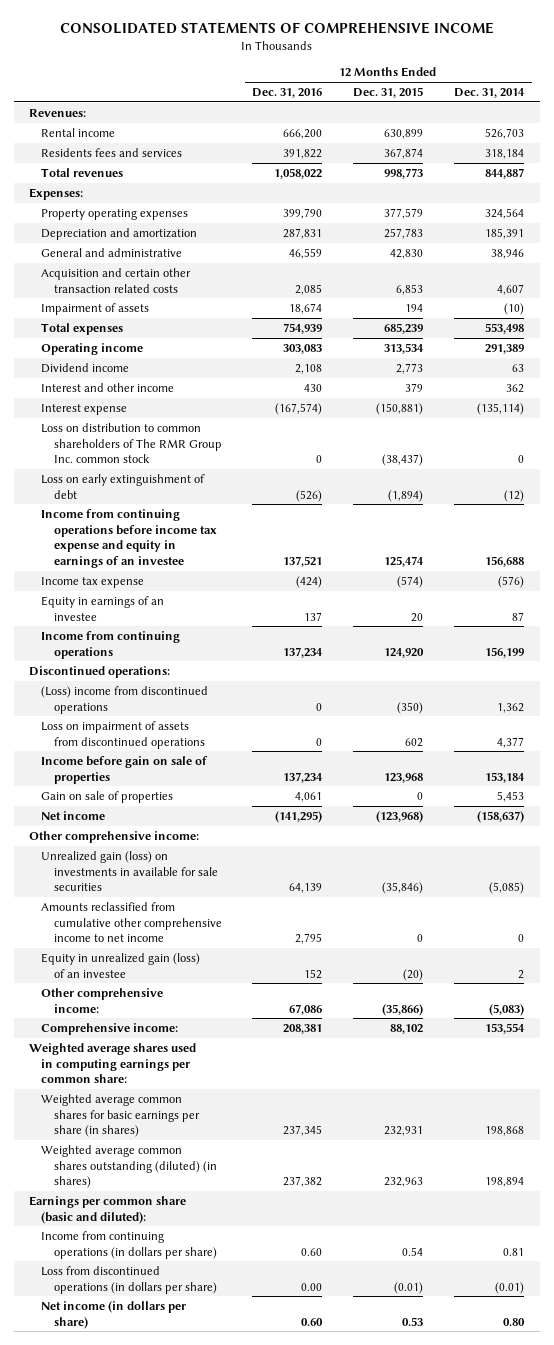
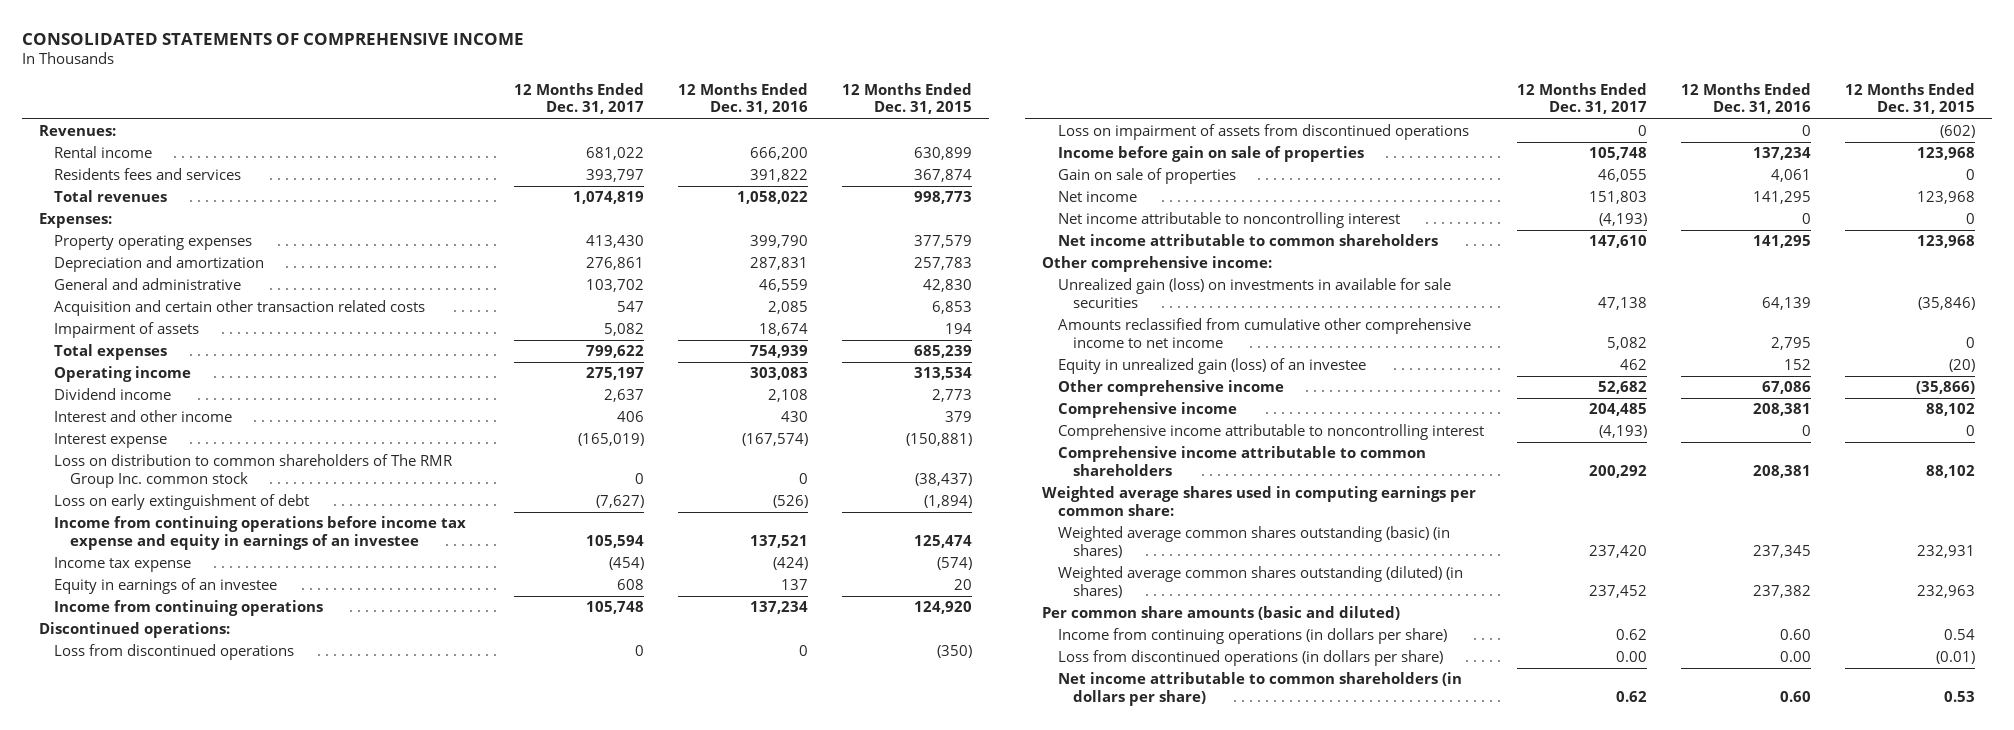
[454,88,526,99] Dec. 31, 2014 -> none
none -> [514,82,645,115] 12 Months Ended Dec. 31, 2017
[41,685,209,714] (Loss) income from discontinued operations -> [54,644,295,661] Loss from discontinued operations
[405,737,424,747] 602 -> [1940,125,1976,139] (602)
[275,810,323,823] (141,295) -> [1753,191,1812,205] 141,295
[376,810,424,823] (123,968) -> [1917,191,1976,205] 123,968
none -> [1057,212,1400,229] Net income attributable to noncontrolling interest
none -> [1057,234,1438,247] Net income attributable to common shareholders
[41,987,164,1013] Other comprehensive income: -> [1057,380,1284,397] Other comprehensive income
none -> [1057,402,1237,419] Comprehensive income
none -> [1057,424,1484,441] Comprehensive income attributable to noncontrolling interest
[41,1022,179,1035] Comprehensive income: -> [1057,446,1426,476] Comprehensive income attributable to common shareholders
[41,1093,200,1138] Weighted average common shares for basic earnings per share (in shares) -> [1057,526,1450,558] Weighted average common shares outstanding (basic) (in shares)
[29,1195,187,1224] Earnings per common share (basic and diluted): -> [1042,606,1401,621] Per common share amounts (basic and diluted)
[41,1300,187,1329] Net income (in dollars per share) -> [1057,672,1462,706] Net income attributable to common shareholders (in dollars per share)

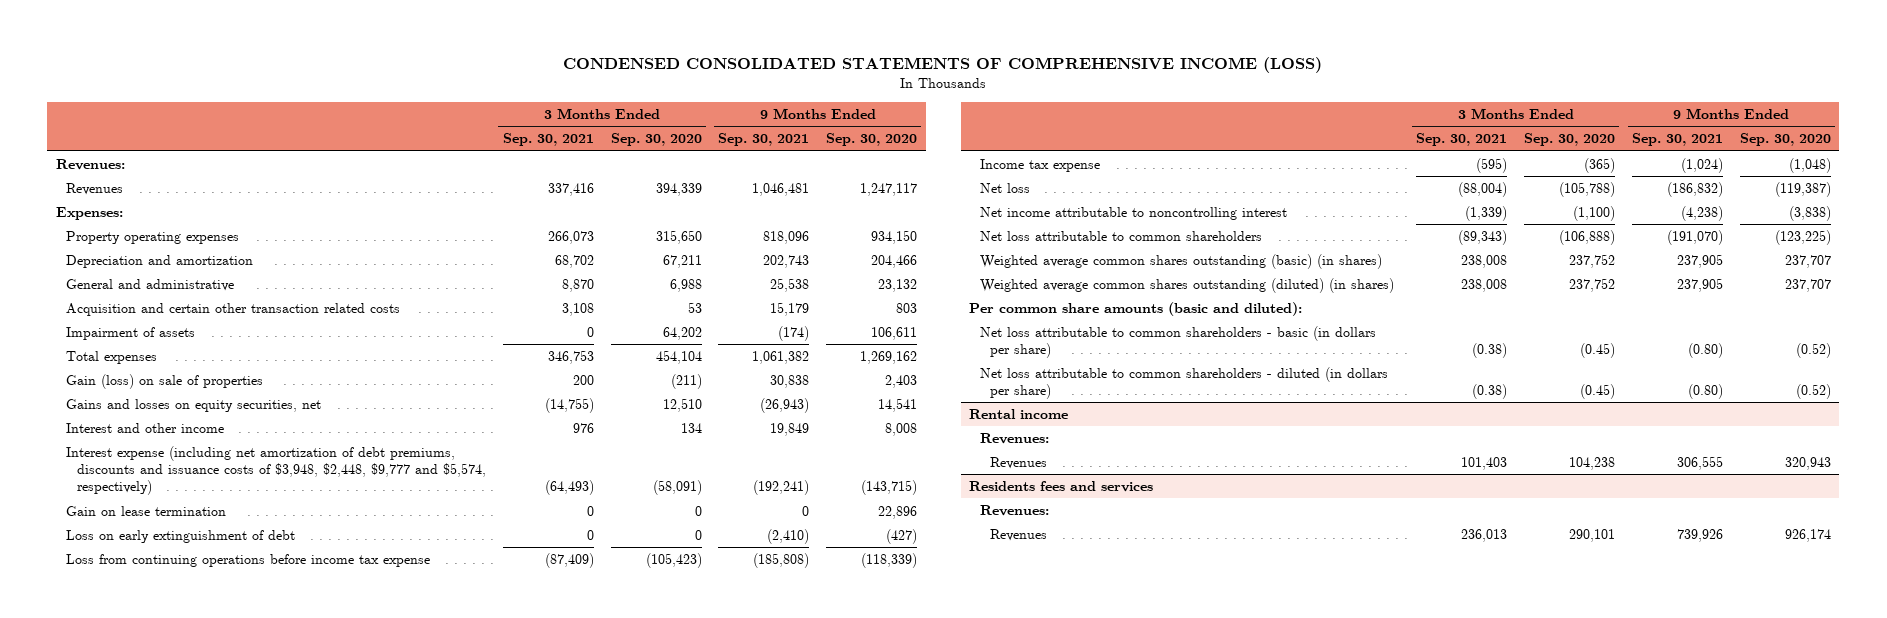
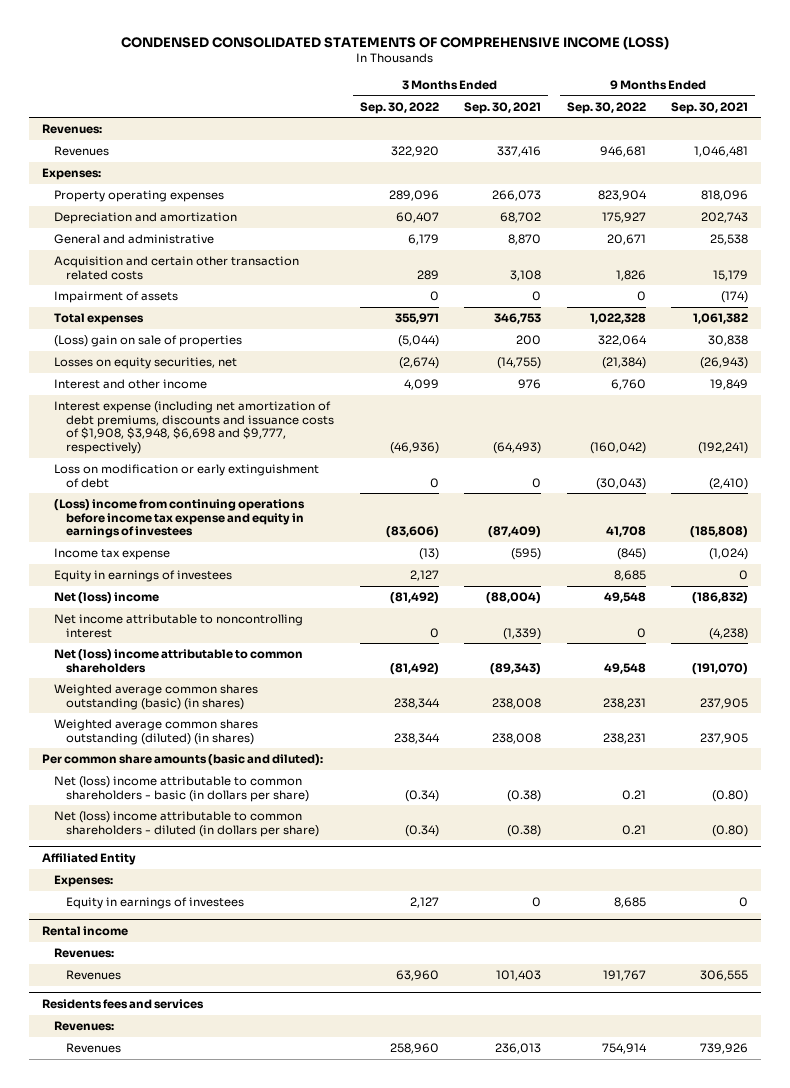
[610,133,702,147] Sep. 30, 2020 -> none
[826,133,918,147] Sep. 30, 2020 -> none
none -> [359,101,439,114] Sep. 30, 2022
none -> [566,101,646,114] Sep. 30, 2022
[66,373,264,389] Gain (loss) on sale of properties -> [54,335,243,348] (Loss) gain on sale of properties
[66,398,322,412] Gains and losses on equity securities, net -> [54,357,238,370] Losses on equity securities, net
[66,505,227,516] Gain on lease termination -> none
[66,445,486,496] Interest expense (including net amortization of debt premiums, discounts and issuance costs of $3,948, $2,448, $9,777 and $5,574, respectively) -> [54,401,335,455] Interest expense (including net amortization of debt premiums, discounts and issuance costs of $1,908, $3,948, $6,698 and $9,777, respectively)
[66,529,296,543] Loss on early extinguishment of debt -> [54,464,320,488] Loss on modification or early extinguishment of debt
[66,553,431,567] Loss from continuing operations before income tax expense -> [54,499,306,539] (Loss) income from continuing operations before income tax expense and equity in earnings of investees
none -> [54,570,233,583] Equity in earnings of investees
[979,182,1030,193] Net loss -> [54,592,160,605] Net (loss) income
[979,230,1262,241] Net loss attributable to common shareholders -> [54,649,304,673] Net (loss) income attributable to common shareholders
[979,325,1376,359] Net loss attributable to common shareholders - basic (in dollars per share) -> [54,776,310,802] Net (loss) income attributable to common shareholders - basic (in dollars per share)
[979,366,1388,400] Net loss attributable to common shareholders - diluted (in dollars per share) -> [54,811,320,837] Net (loss) income attributable to common shareholders - diluted (in dollars per share)
none -> [41,852,136,865] Affiliated Entity
none -> [54,875,114,888] Expenses:
none -> [66,897,245,910] Equity in earnings of investees

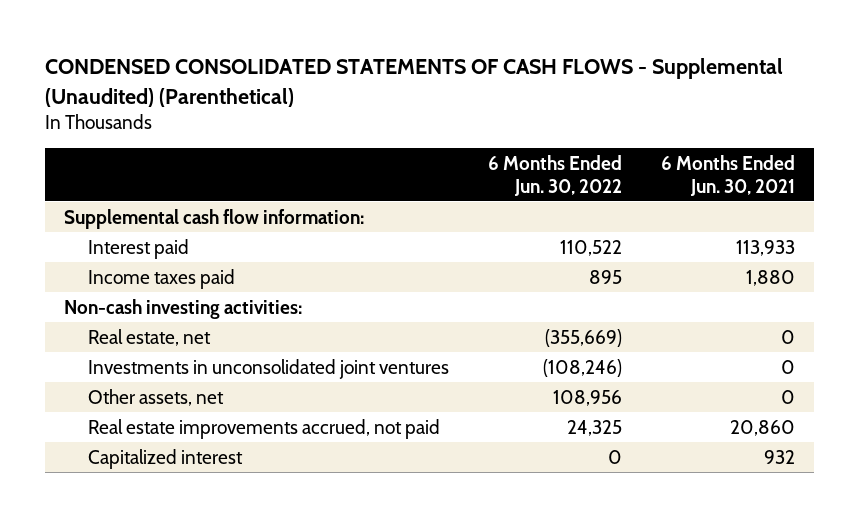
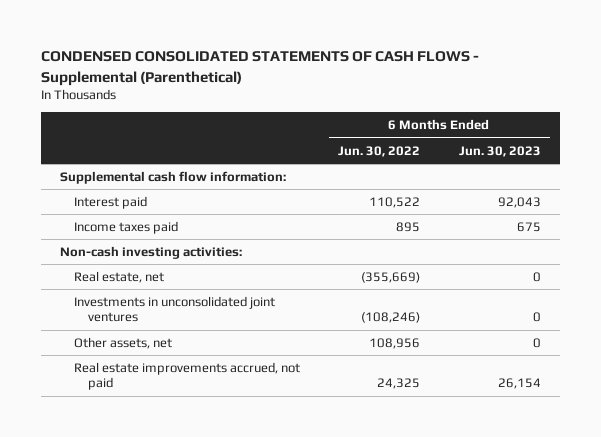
[45,58,784,107] CONDENSED CONSOLIDATED STATEMENTS OF CASH FLOWS - Supplemental (Unaudited) (Parenthetical) -> [41,51,480,86] CONDENSED CONSOLIDATED STATEMENTS OF CASH FLOWS - Supplemental (Parenthetical)
[660,154,795,196] 6 Months Ended Jun. 30, 2021 -> none
none -> [458,145,541,157] Jun. 30, 2023
[88,448,244,469] Capitalized interest -> none

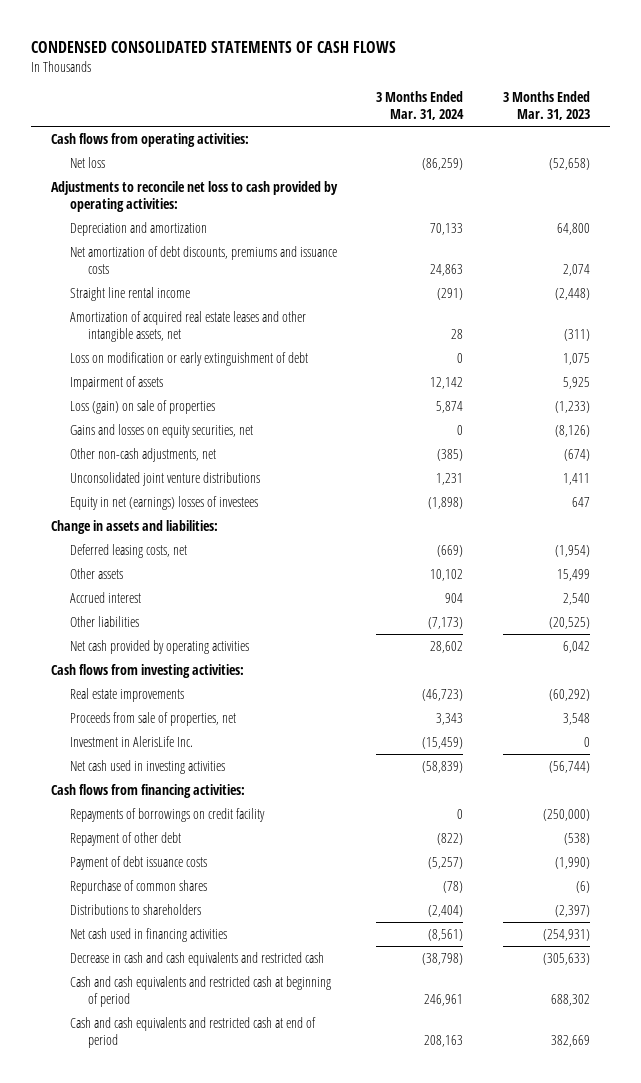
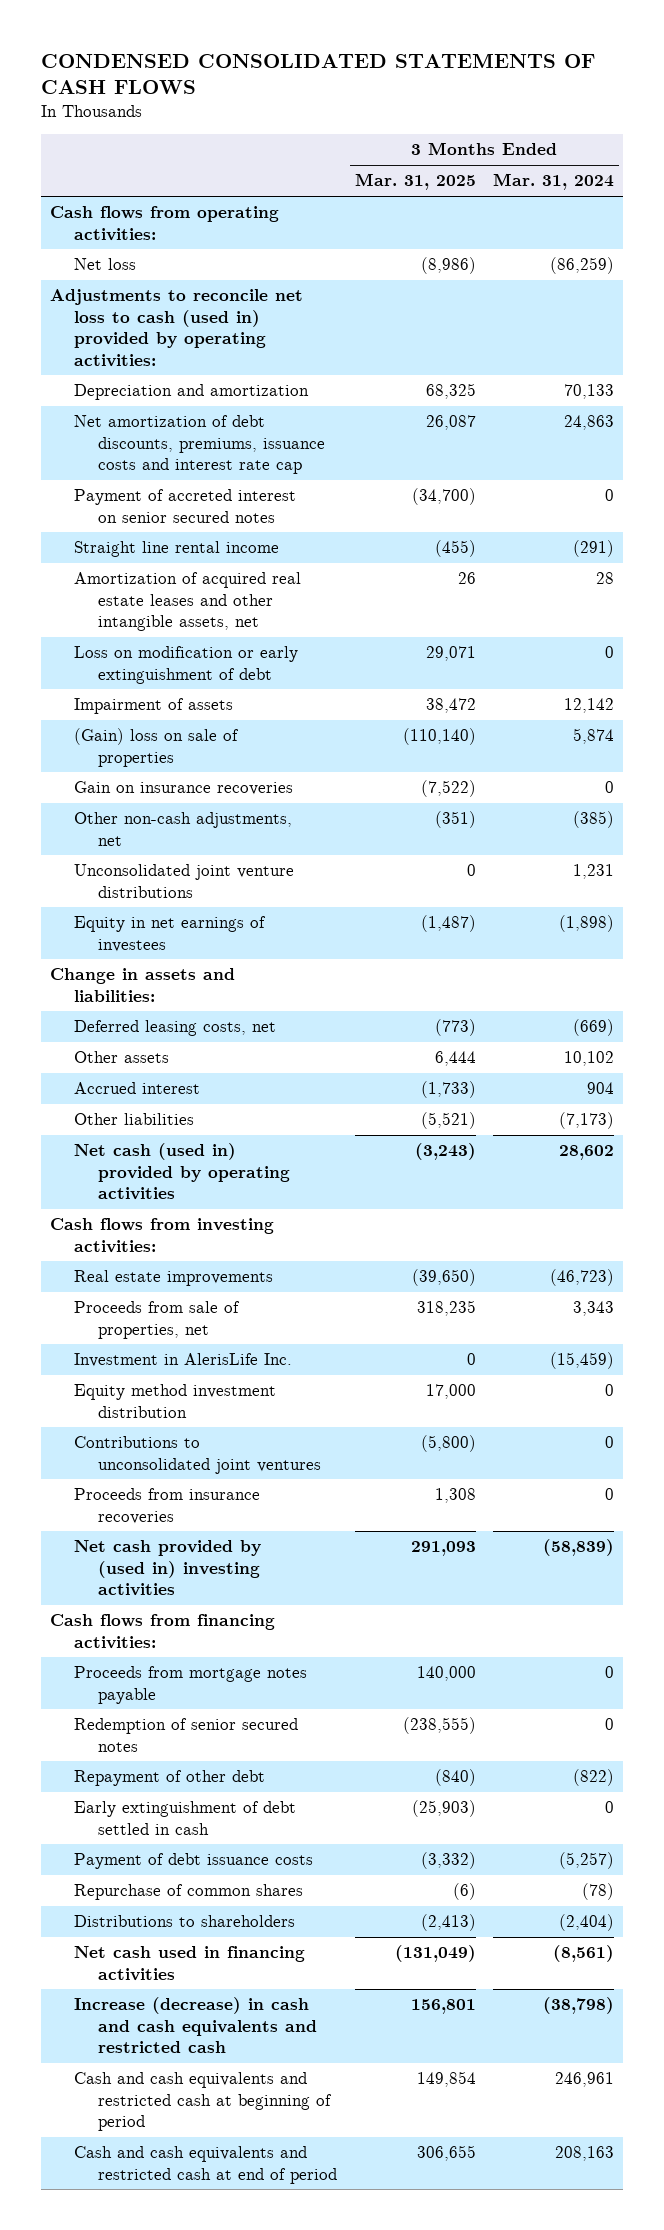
[502,91,590,121] 3 Months Ended Mar. 31, 2023 -> none
none -> [354,173,476,191] Mar. 31, 2025
[50,180,338,212] Adjustments to reconcile net loss to cash provided by operating activities: -> [50,289,304,367] Adjustments to reconcile net loss to cash (used in) provided by operating activities:
[69,245,337,274] Net amortization of debt discounts, premiums and issuance costs -> [74,415,325,475] Net amortization of debt discounts, premiums, issuance costs and interest rate cap
none -> [74,489,297,523] Payment of accreted interest on senior secured notes
[69,423,253,438] Gains and losses on equity securities, net -> none
[69,399,215,414] Loss (gain) on sale of properties -> [74,728,240,767] (Gain) loss on sale of properties
none -> [74,781,294,796] Gain on insurance recoveries
[69,495,258,510] Equity in net (earnings) losses of investees -> [74,916,267,952] Equity in net earnings of investees
[69,639,249,654] Net cash provided by operating activities -> [74,1143,290,1201] Net cash (used in) provided by operating activities
none -> [74,1384,277,1418] Equity method investment distribution
none -> [74,1436,321,1474] Contributions to unconsolidated joint ventures
none -> [74,1488,261,1524] Proceeds from insurance recoveries
[69,759,225,774] Net cash used in investing activities -> [74,1540,262,1597] Net cash provided by (used in) investing activities
[69,807,265,822] Repayments of borrowings on credit facility -> none
none -> [74,1666,308,1704] Proceeds from mortgage notes payable
none -> [74,1718,299,1752] Redemption of senior secured notes
none -> [74,1801,297,1835] Early extinguishment of debt settled in cash
[69,951,324,966] Decrease in cash and cash equivalents and restricted cash -> [74,1997,317,2054] Increase (decrease) in cash and cash equivalents and restricted cash

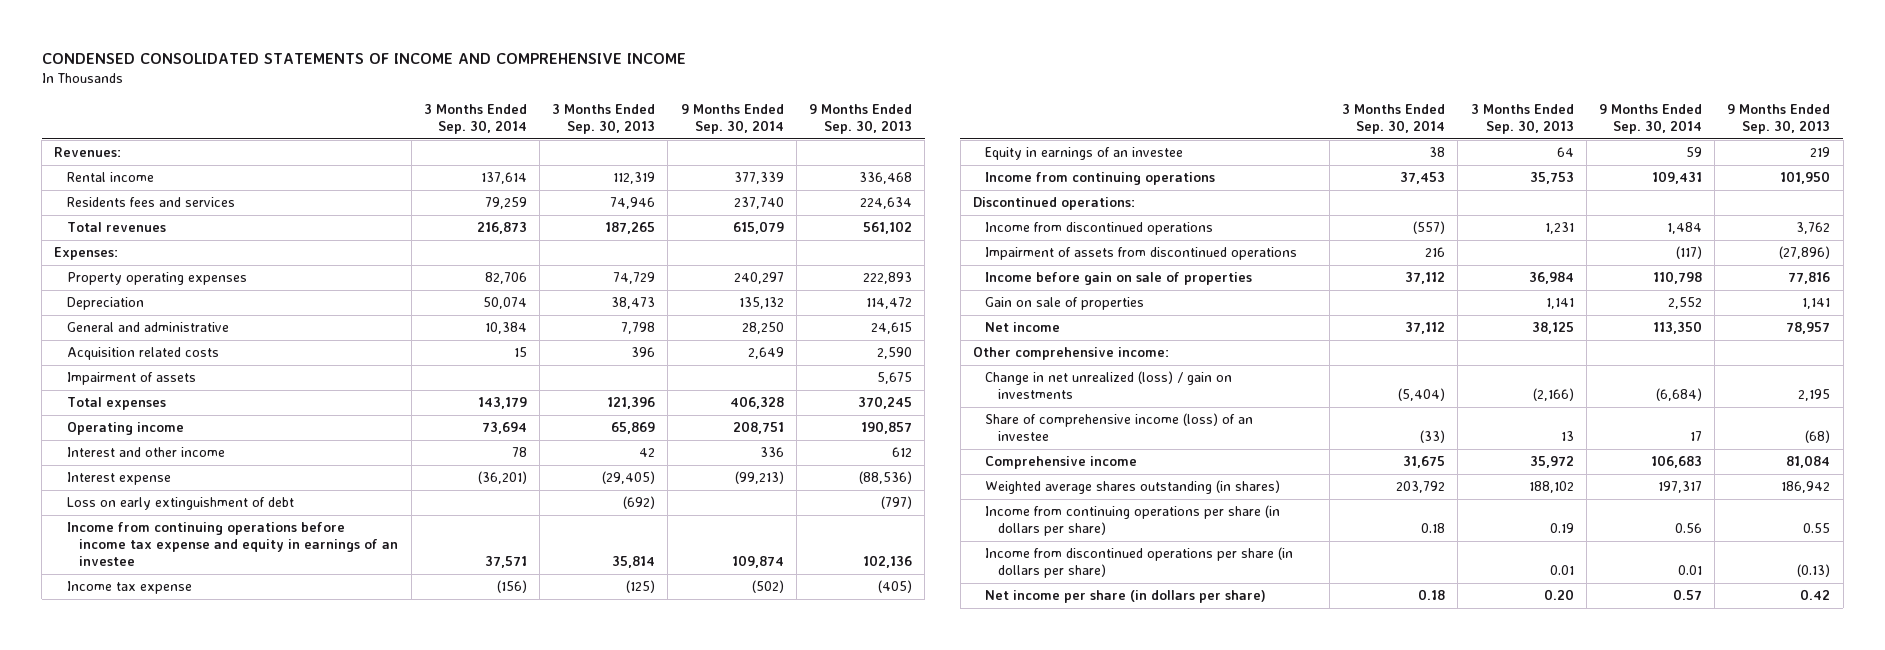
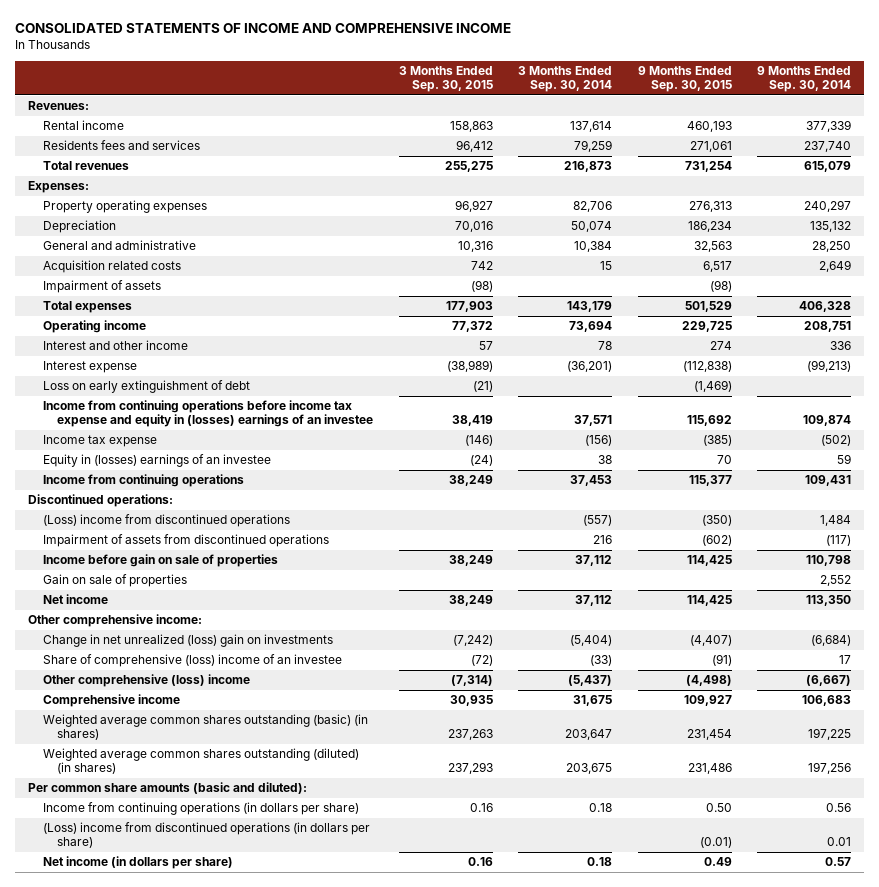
[41,52,686,64] CONDENSED CONSOLIDATED STATEMENTS OF INCOME AND COMPREHENSIVE INCOME -> [14,23,511,34] CONSOLIDATED STATEMENTS OF INCOME AND COMPREHENSIVE INCOME
[552,103,656,134] 3 Months Ended Sep. 30, 2013 -> none
[809,103,913,134] 9 Months Ended Sep. 30, 2013 -> none
none -> [398,66,493,93] 3 Months Ended Sep. 30, 2015
none -> [637,66,732,93] 9 Months Ended Sep. 30, 2015
[66,522,399,567] Income from continuing operations before income tax expense and equity in earnings of an investee -> [42,400,374,428] Income from continuing operations before income tax expense and equity in (losses) earnings of an investee
[985,147,1184,161] Equity in earnings of an investee -> [42,454,271,468] Equity in (losses) earnings of an investee
[985,222,1214,236] Income from discontinued operations -> [42,514,290,528] (Loss) income from discontinued operations
[985,371,1233,400] Change in net unrealized (loss) / gain on investments -> [42,634,333,648] Change in net unrealized (loss) gain on investments
[985,413,1254,442] Share of comprehensive income (loss) of an investee -> [42,654,342,668] Share of comprehensive (loss) income of an investee
none -> [42,674,250,688] Other comprehensive (loss) income
[985,480,1281,495] Weighted average shares outstanding (in shares) -> [42,714,368,741] Weighted average common shares outstanding (basic) (in shares)
[1396,481,1446,494] 203,792 -> [565,729,613,741] 203,647
[1658,481,1703,494] 197,317 -> [808,728,852,741] 197,225
none -> [42,748,359,775] Weighted average common shares outstanding (diluted) (in shares)
none -> [27,782,307,795] Per common share amounts (basic and diluted):
[985,505,1281,537] Income from continuing operations per share (in dollars per share) -> [42,802,359,816] Income from continuing operations (in dollars per share)
[985,547,1294,579] Income from discontinued operations per share (in dollars per share) -> [42,822,370,849] (Loss) income from discontinued operations (in dollars per share)
[985,590,1267,604] Net income per share (in dollars per share) -> [42,856,233,870] Net income (in dollars per share)

